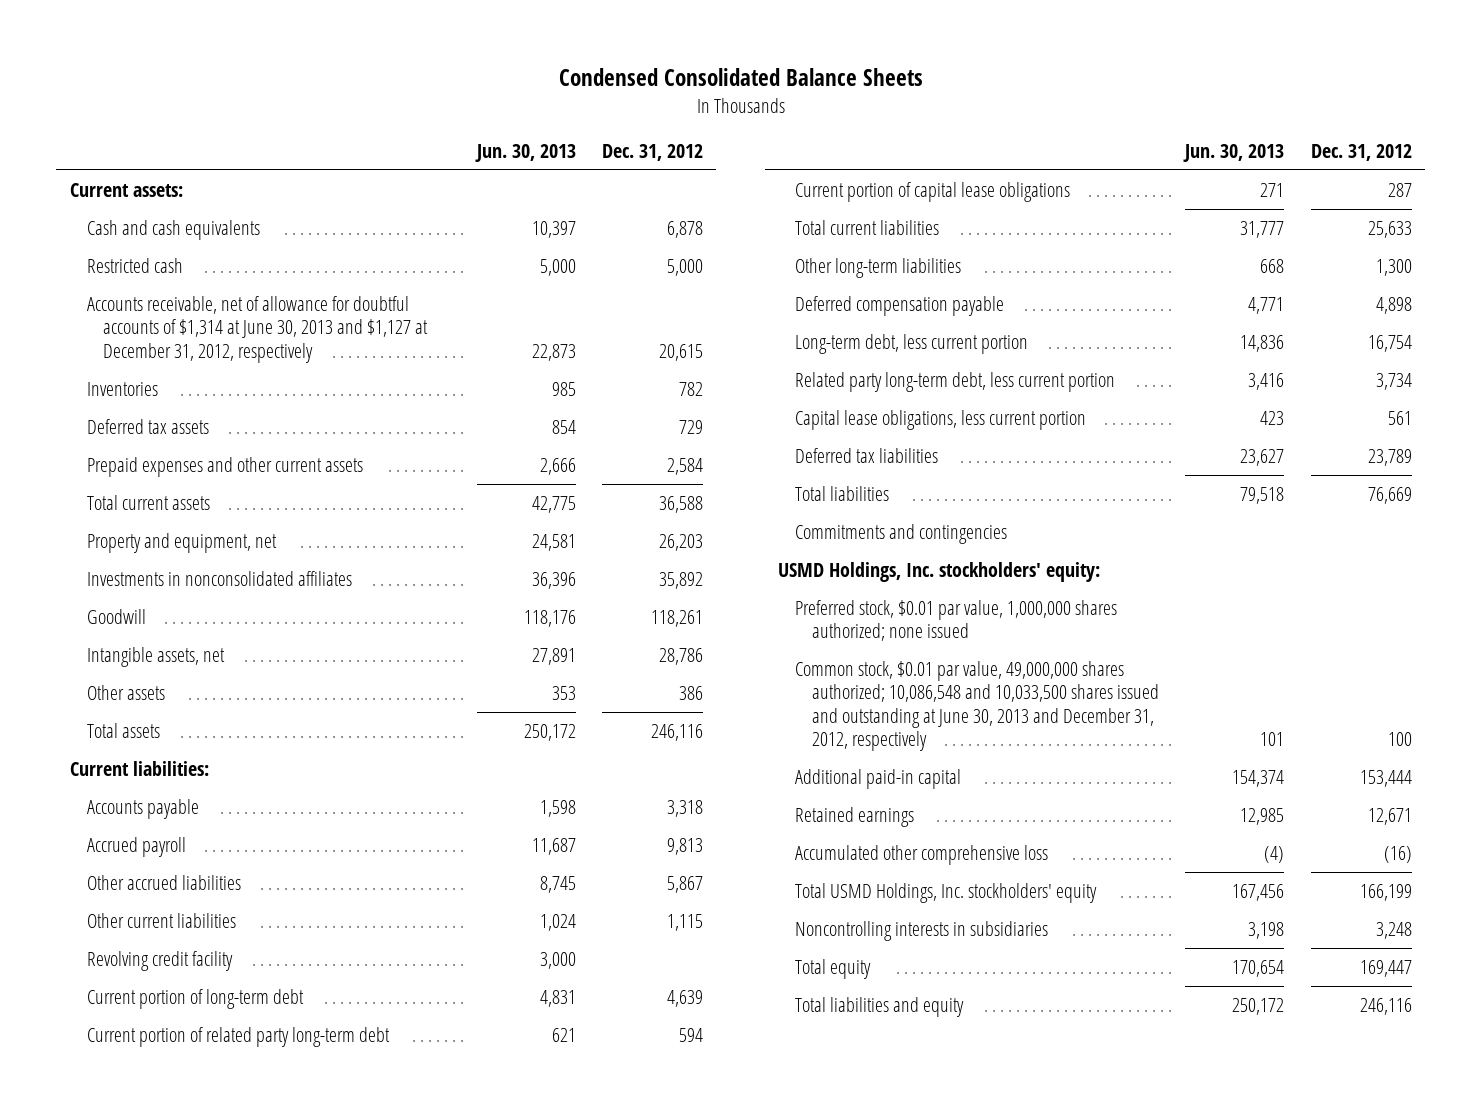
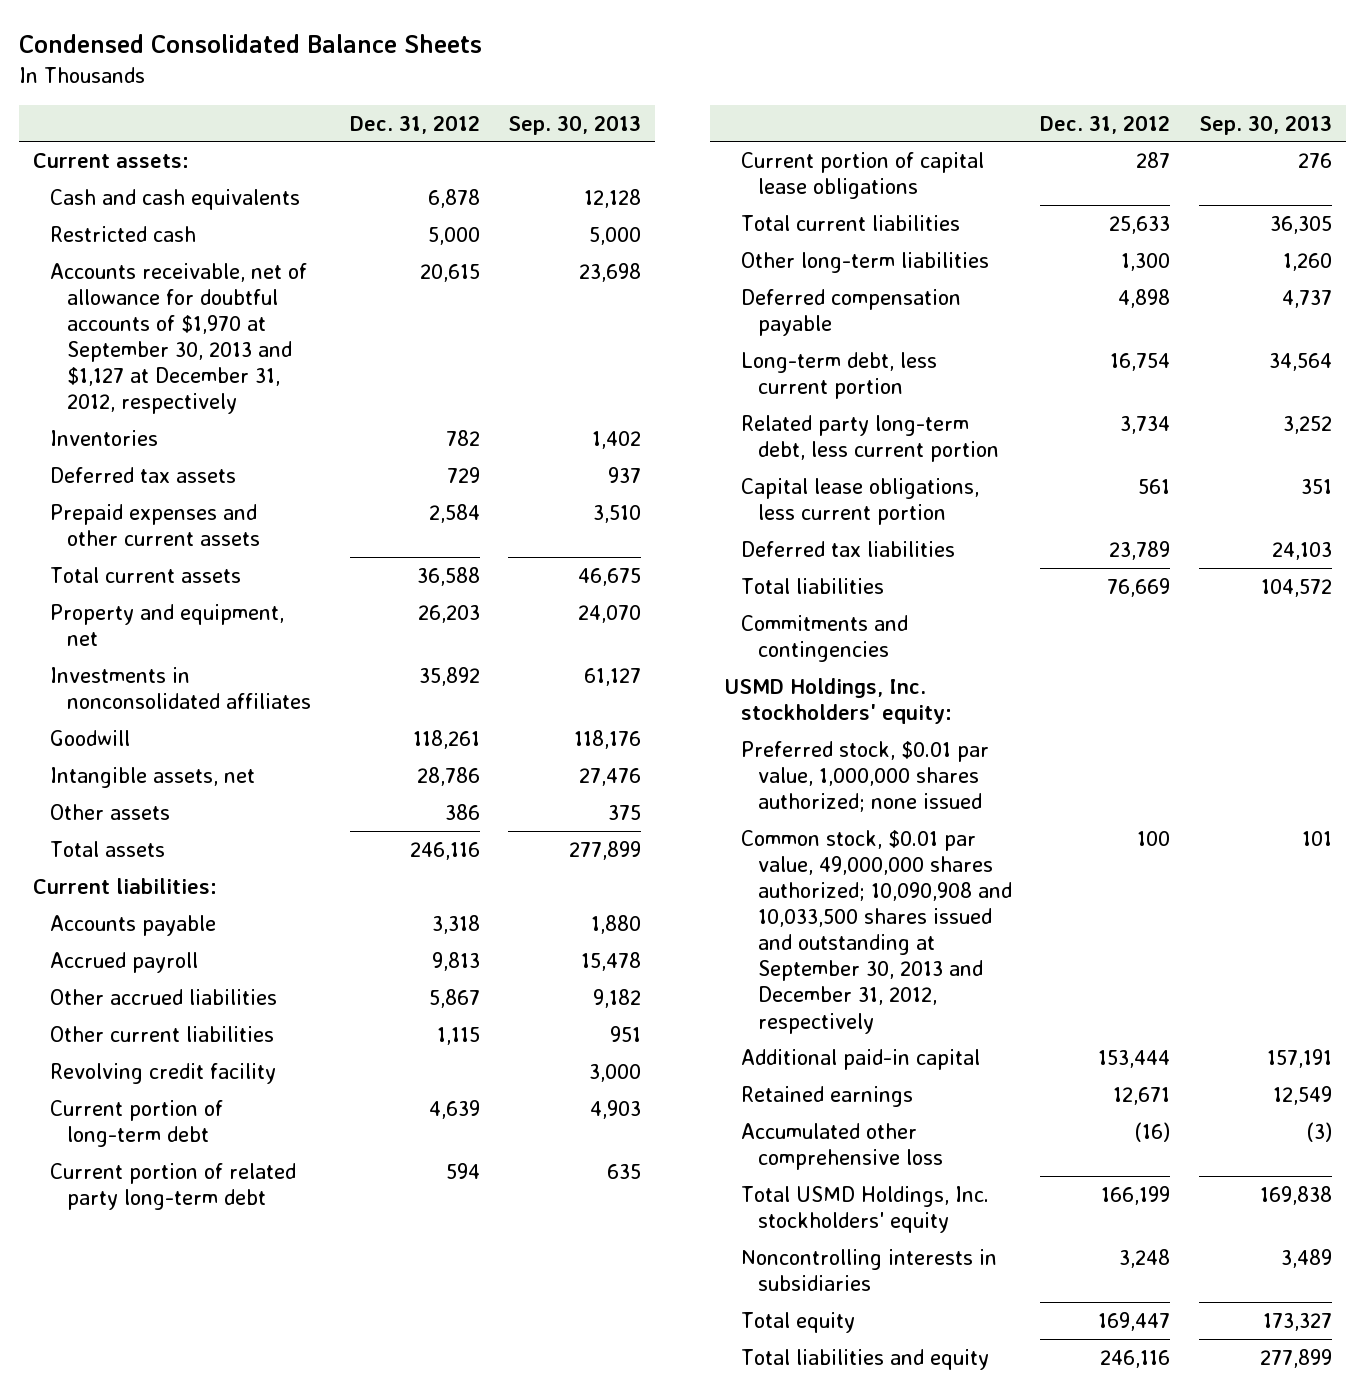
[474,143,576,162] Jun. 30, 2013 -> none
none -> [507,114,641,135] Sep. 30, 2013
[86,295,429,363] Accounts receivable, net of allowance for doubtful accounts of $1,314 at June 30, 2013 and $1,127 at December 31, 2012, respectively -> [50,262,308,415] Accounts receivable, net of allowance for doubtful accounts of $1,970 at September 30, 2013 and $1,127 at December 31, 2012, respectively
[795,660,1160,752] Common stock, $0.01 par value, 49,000,000 shares authorized; 10,086,548 and 10,033,500 shares issued and outstanding at June 30, 2013 and December 31, 2012, respectively -> [741,829,1013,1034] Common stock, $0.01 par value, 49,000,000 shares authorized; 10,090,908 and 10,033,500 shares issued and outstanding at September 30, 2013 and December 31, 2012, respectively

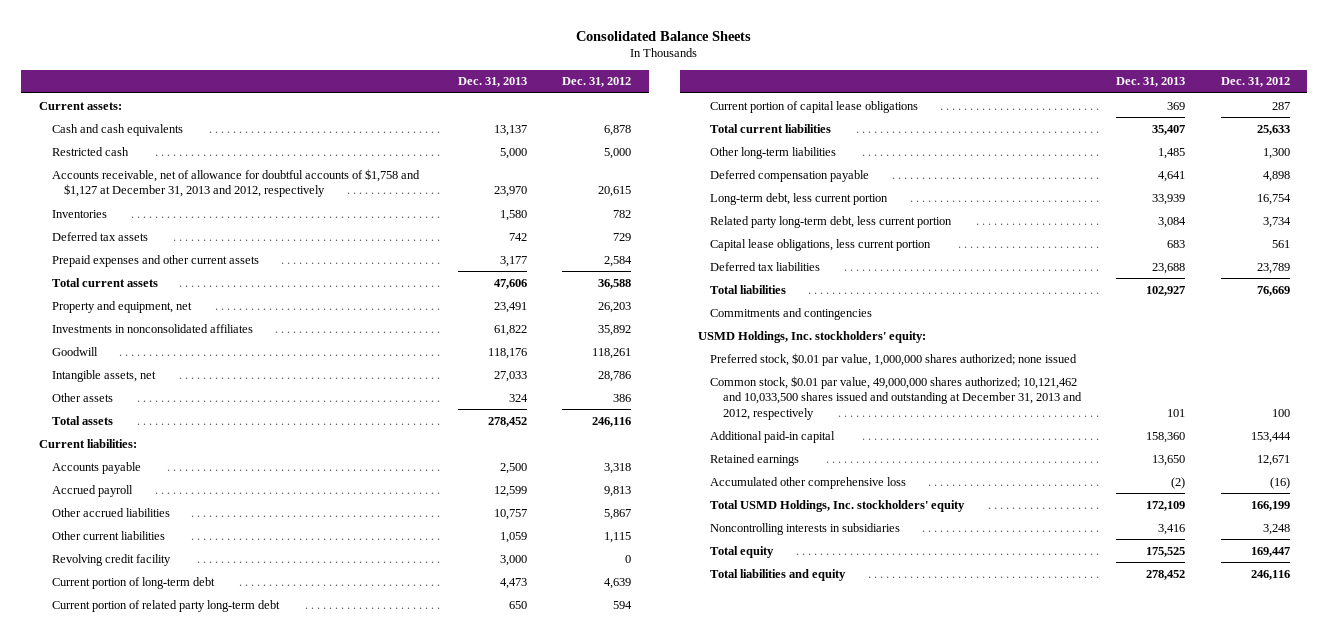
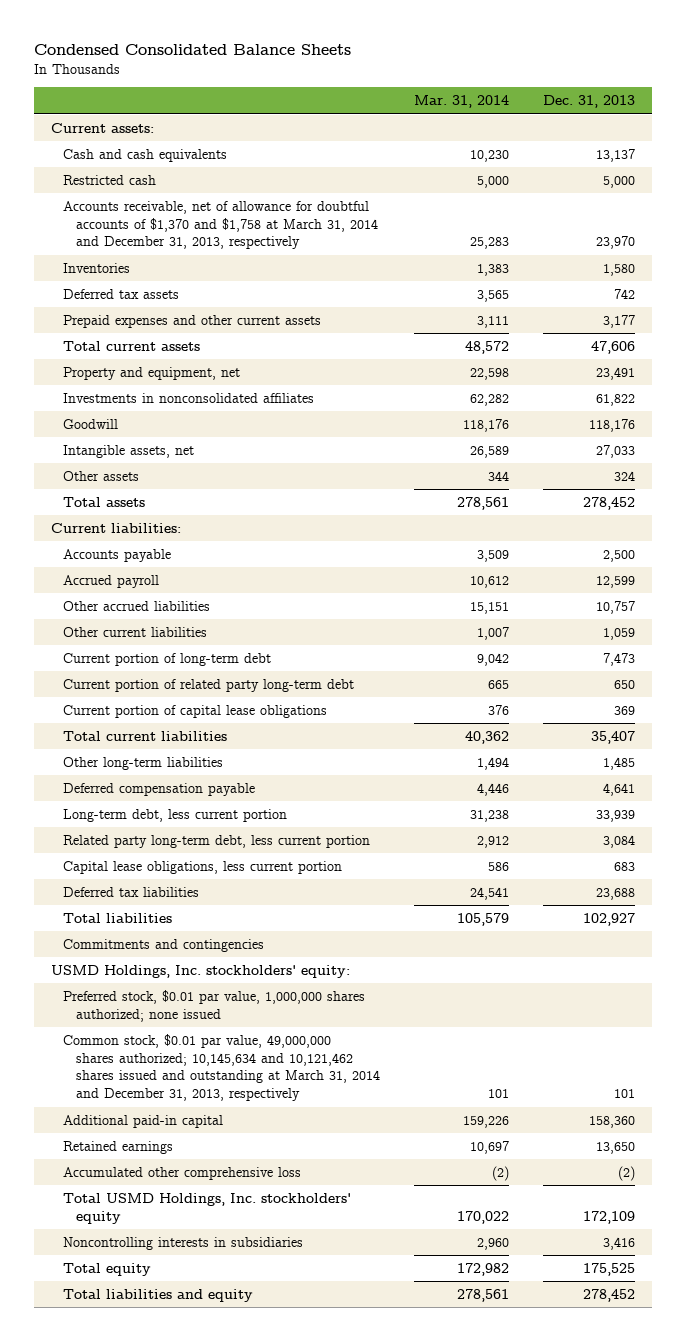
[576,30,752,41] Consolidated Balance Sheets -> [33,43,351,55] Condensed Consolidated Balance Sheets
[562,77,632,88] Dec. 31, 2012 -> none
none -> [413,95,509,109] Mar. 31, 2014
[51,168,420,198] Accounts receivable, net of allowance for doubtful accounts of $1,758 and $1,127 at December 31, 2013 and 2012, respectively -> [63,200,378,250] Accounts receivable, net of allowance for doubtful accounts of $1,370 and $1,758 at March 31, 2014 and December 31, 2013, respectively
[51,553,171,566] Revolving credit facility -> none
[499,577,527,589] 4,473 -> [602,652,635,666] 7,473
[710,375,1082,420] Common stock, $0.01 par value, 49,000,000 shares authorized; 10,121,462 and 10,033,500 shares issued and outstanding at December 31, 2013 and 2012, respectively -> [63,1033,380,1102] Common stock, $0.01 par value, 49,000,000 shares authorized; 10,145,634 and 10,121,462 shares issued and outstanding at March 31, 2014 and December 31, 2013, respectively

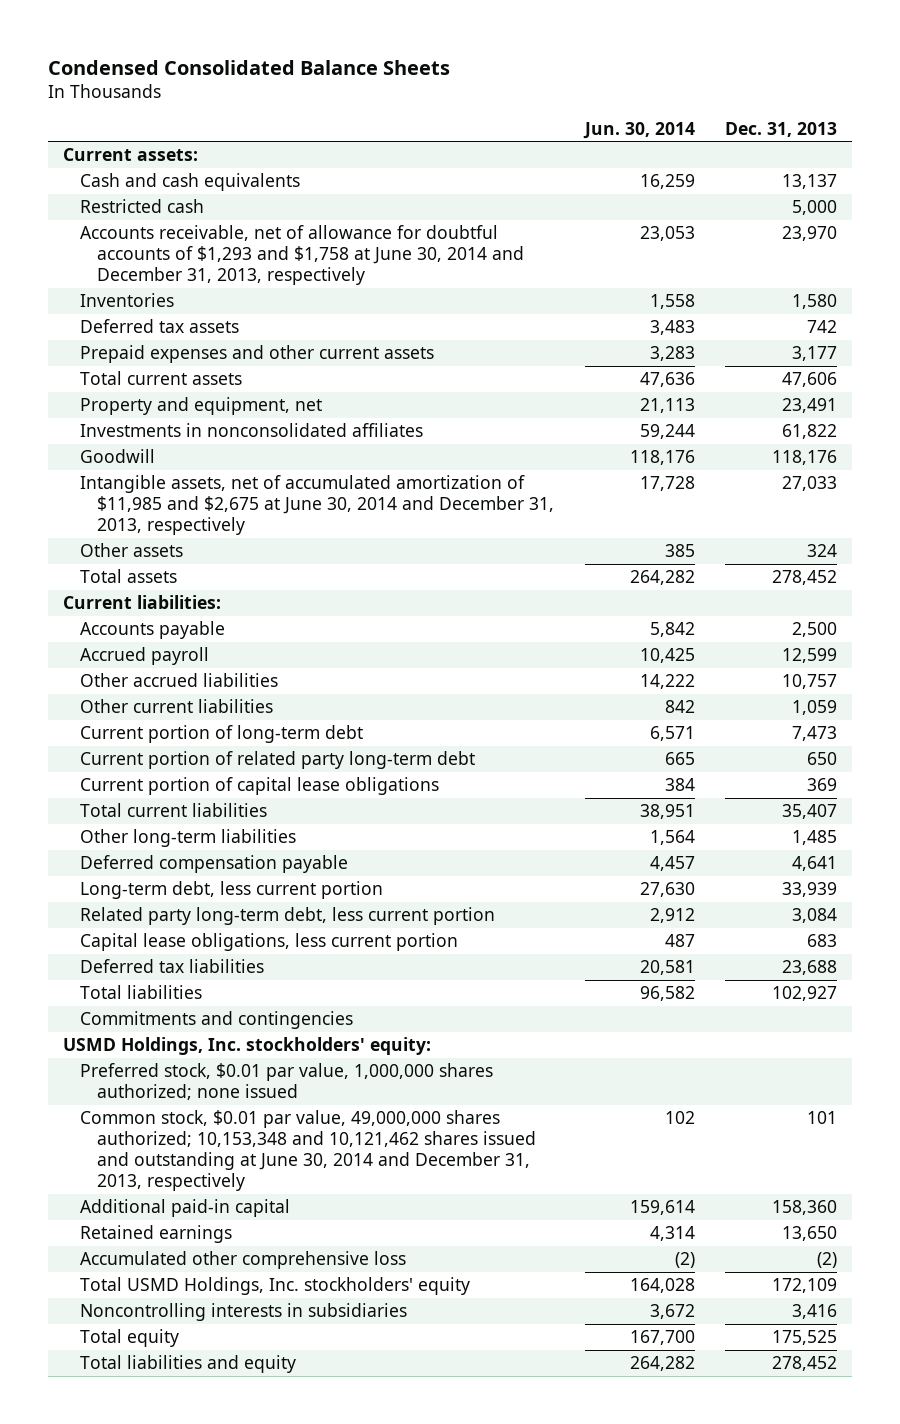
[413,95,509,109] Mar. 31, 2014 -> none
none -> [582,121,695,139] Jun. 30, 2014
[63,200,378,250] Accounts receivable, net of allowance for doubtful accounts of $1,370 and $1,758 at March 31, 2014 and December 31, 2013, respectively -> [79,225,525,286] Accounts receivable, net of allowance for doubtful accounts of $1,293 and $1,758 at June 30, 2014 and December 31, 2013, respectively
[63,444,195,458] Intangible assets, net -> [79,475,555,536] Intangible assets, net of accumulated amortization of $11,985 and $2,675 at June 30, 2014 and December 31, 2013, respectively
[63,1033,380,1102] Common stock, $0.01 par value, 49,000,000 shares authorized; 10,145,634 and 10,121,462 shares issued and outstanding at March 31, 2014 and December 31, 2013, respectively -> [79,1110,537,1191] Common stock, $0.01 par value, 49,000,000 shares authorized; 10,153,348 and 10,121,462 shares issued and outstanding at June 30, 2014 and December 31, 2013, respectively

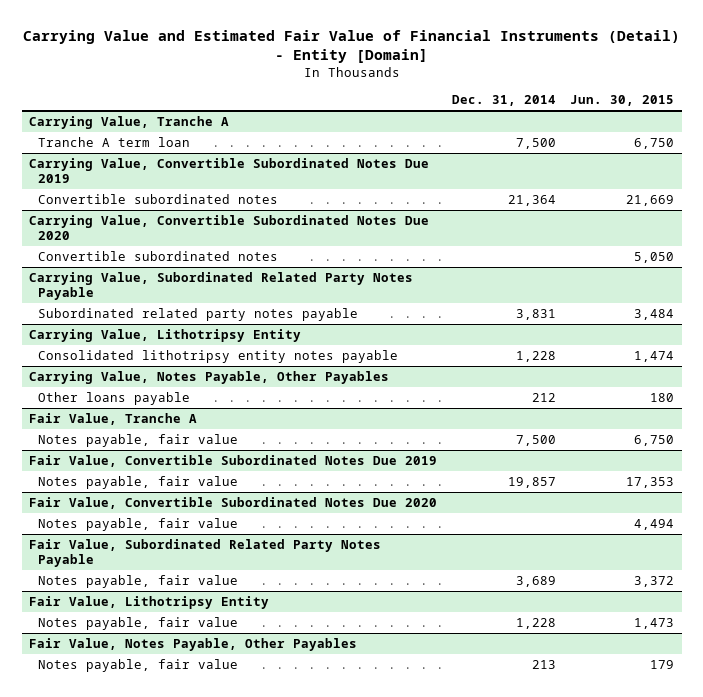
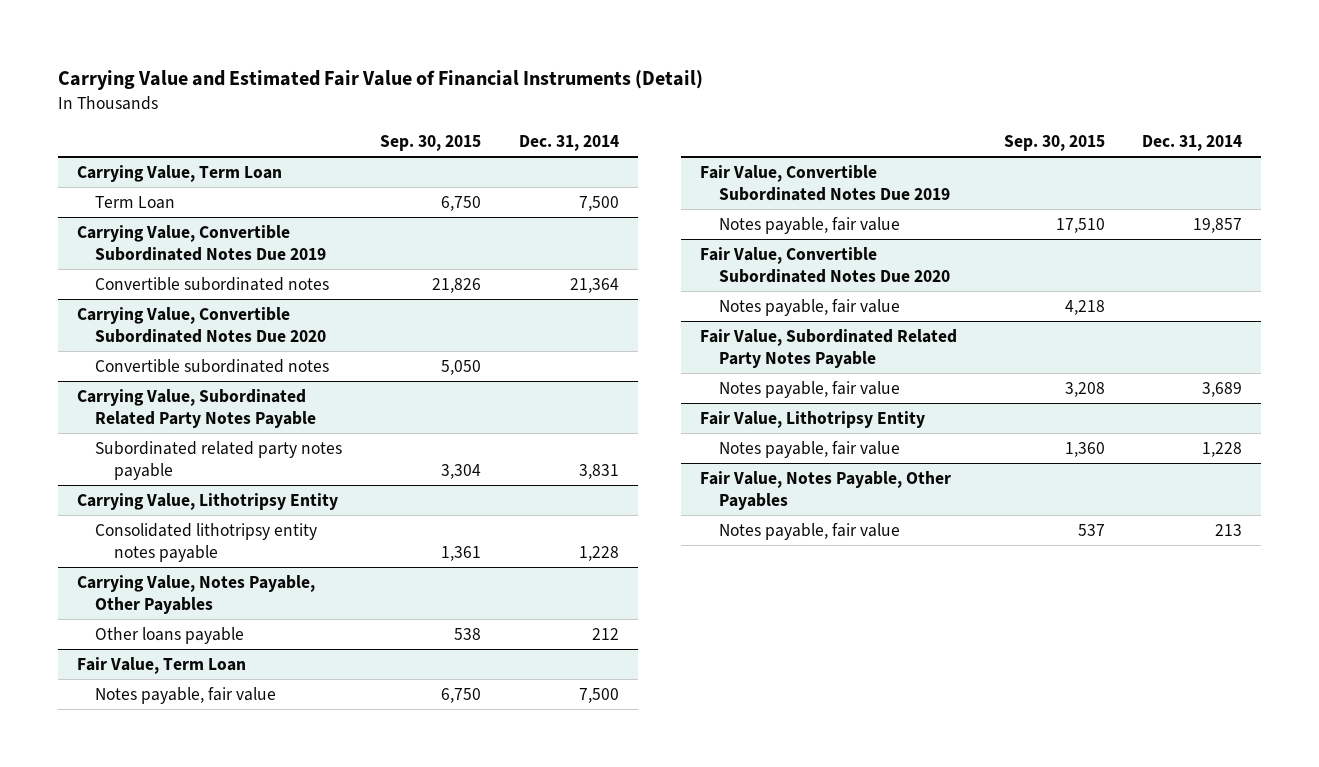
[22,29,680,64] Carrying Value and Estimated Fair Value of Financial Instruments (Detail) - Entity [Domain] -> [58,70,704,91] Carrying Value and Estimated Fair Value of Financial Instruments (Detail)
[570,95,675,107] Jun. 30, 2015 -> none
none -> [380,134,482,151] Sep. 30, 2015
[28,116,229,130] Carrying Value, Tranche A -> none
none -> [76,164,282,182] Carrying Value, Term Loan
[37,137,190,148] Tranche A term loan -> [95,195,176,209] Term Loan
[28,413,197,426] Fair Value, Tranche A -> none
none -> [76,656,246,674] Fair Value, Term Loan

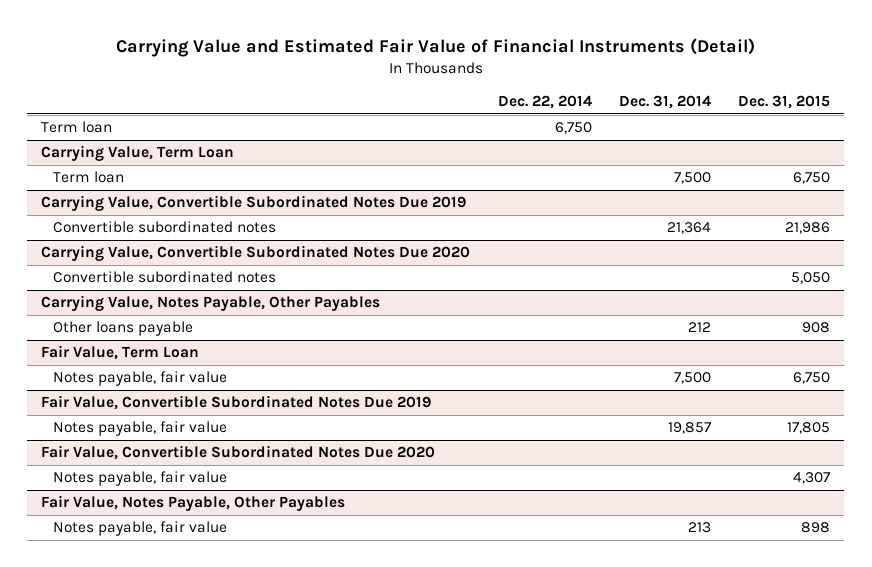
[380,134,482,151] Sep. 30, 2015 -> none
none -> [497,94,592,109] Dec. 22, 2014
none -> [738,94,831,109] Dec. 31, 2015
none -> [41,121,113,134] Term loan
[95,195,176,209] Term Loan -> [52,171,124,184] Term loan
[76,388,317,429] Carrying Value, Subordinated Related Party Notes Payable -> none
[95,440,343,481] Subordinated related party notes payable -> none
[76,492,338,510] Carrying Value, Lithotripsy Entity -> none
[95,522,318,563] Consolidated lithotripsy entity notes payable -> none
[700,328,958,369] Fair Value, Subordinated Related Party Notes Payable -> none
[718,380,900,398] Notes payable, fair value -> none
[700,410,926,428] Fair Value, Lithotripsy Entity -> none
[718,440,900,458] Notes payable, fair value -> none

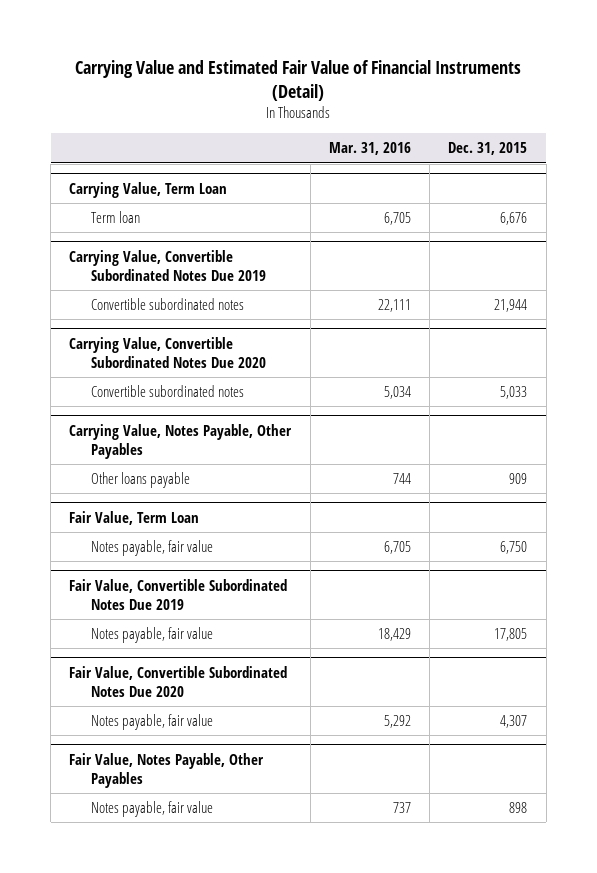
[497,94,592,109] Dec. 22, 2014 -> none
[618,94,711,109] Dec. 31, 2014 -> none
none -> [328,142,411,156] Mar. 31, 2016
[41,121,113,134] Term loan -> none
[793,172,831,185] 6,750 -> [500,212,528,226] 6,676
[785,222,831,235] 21,986 -> [494,299,528,313] 21,944
[791,272,831,285] 5,050 -> [500,386,528,400] 5,033
[802,322,831,334] 908 -> [509,473,528,485] 909

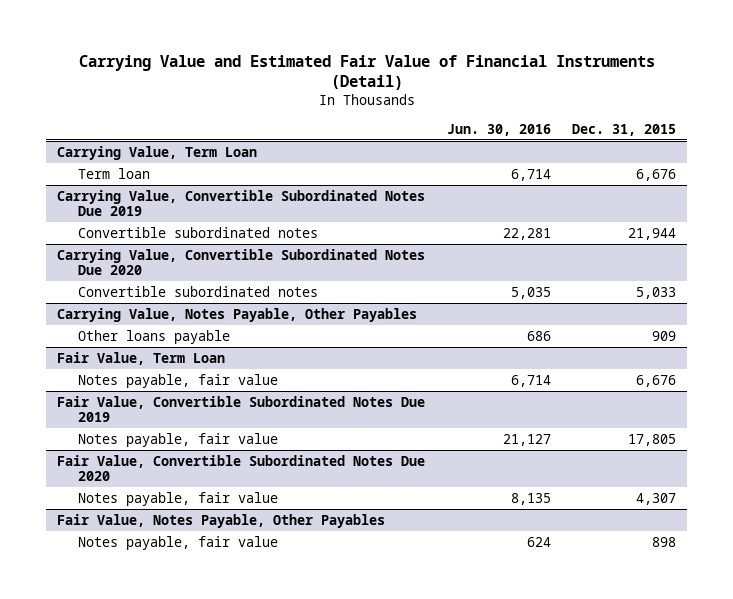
[328,142,411,156] Mar. 31, 2016 -> none
none -> [446,123,551,136] Jun. 30, 2016
[500,541,528,555] 6,750 -> [636,374,677,387] 6,676

